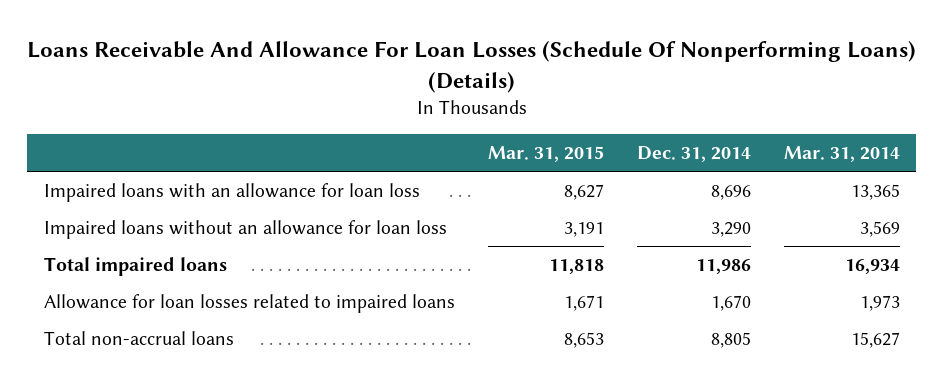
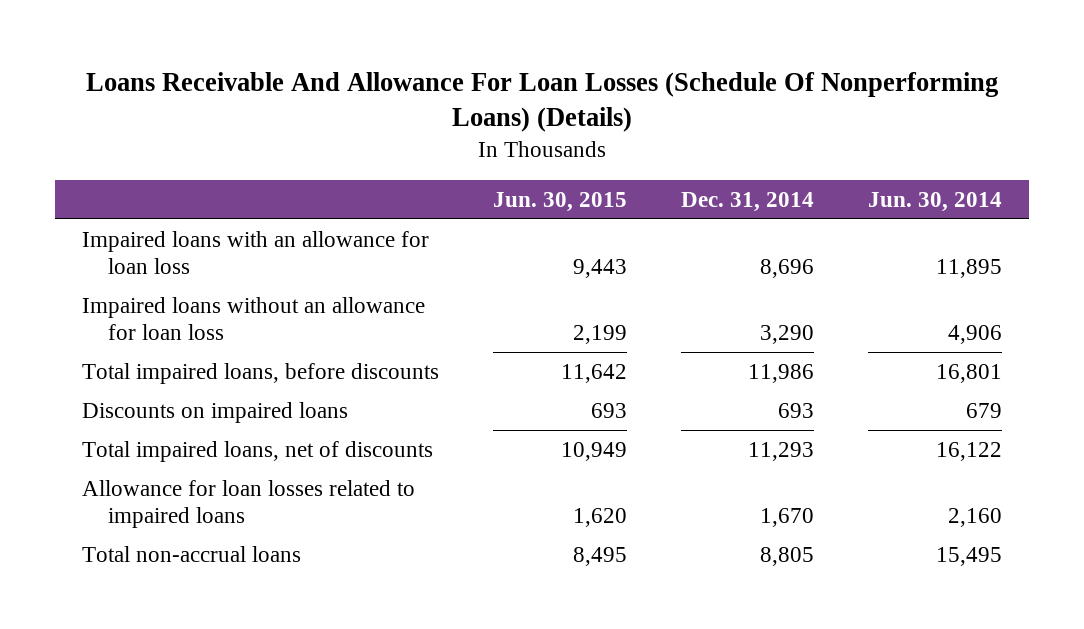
[487,146,604,163] Mar. 31, 2015 -> none
[783,146,900,163] Mar. 31, 2014 -> none
none -> [493,191,628,212] Jun. 30, 2015
none -> [867,191,1002,212] Jun. 30, 2014
none -> [82,362,440,384] Total impaired loans, before discounts
none -> [82,401,349,423] Discounts on impaired loans
[43,257,227,277] Total impaired loans -> [82,440,434,462] Total impaired loans, net of discounts
[695,259,751,275] 11,986 -> [748,441,815,461] 11,293

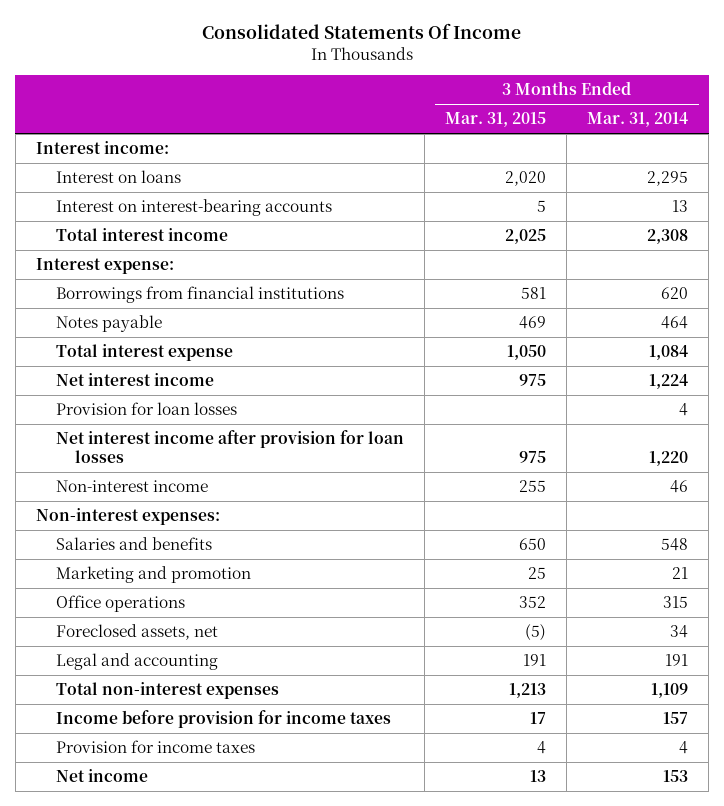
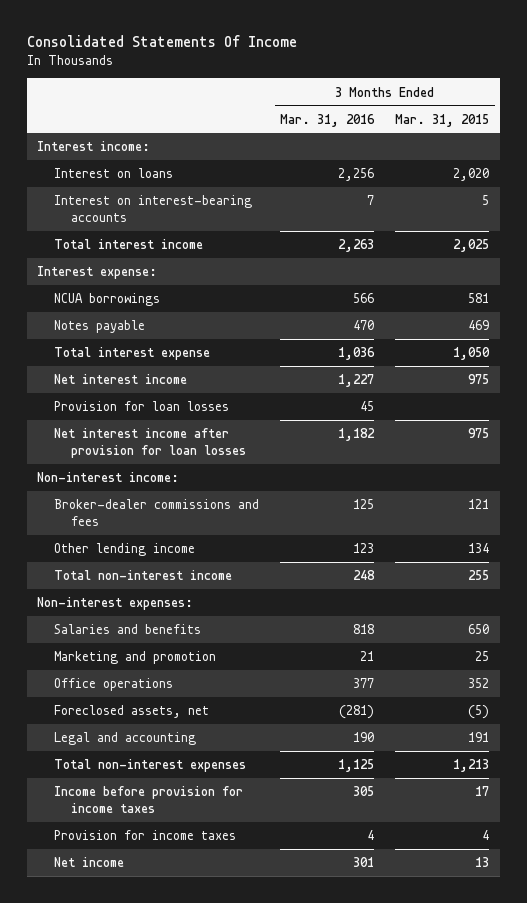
[587,112,689,128] Mar. 31, 2014 -> none
none -> [280,113,376,127] Mar. 31, 2016
[55,286,344,304] Borrowings from financial institutions -> [54,293,161,307] NCUA borrowings
none -> [37,472,180,483] Non-interest income:
none -> [54,499,260,526] Broker-dealer commissions and fees
none -> [54,543,196,557] Other lending income
[55,480,208,493] Non-interest income -> [54,570,233,581] Total non-interest income

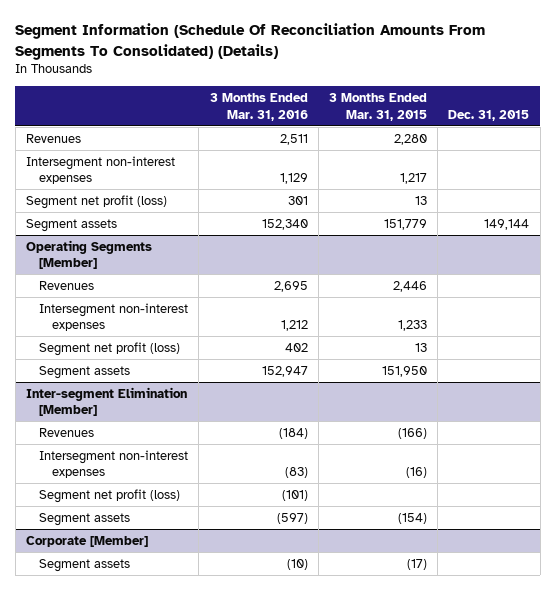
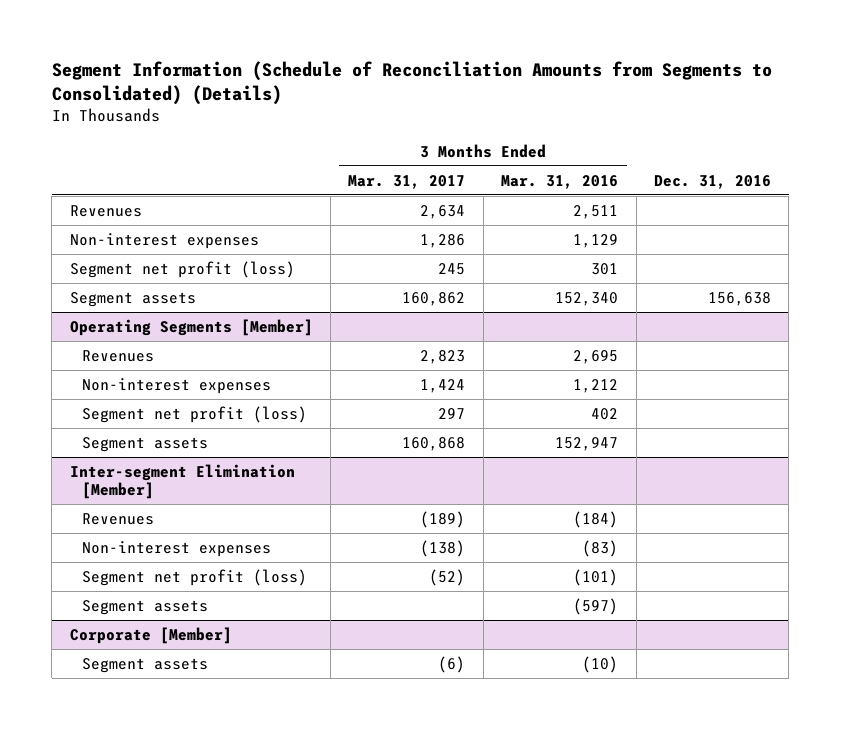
[15,23,486,60] Segment Information (Schedule Of Reconciliation Amounts From Segments To Consolidated) (Details) -> [51,60,772,106] Segment Information (Schedule of Reconciliation Amounts from Segments to Consolidated) (Details)
[328,93,427,121] 3 Months Ended Mar. 31, 2015 -> none
[448,109,530,121] Dec. 31, 2015 -> none
none -> [348,174,466,189] Mar. 31, 2017
none -> [653,174,771,189] Dec. 31, 2016
[25,155,175,185] Intersegment non-interest expenses -> [69,232,259,249] Non-interest expenses
[39,302,189,332] Intersegment non-interest expenses -> [81,377,271,394] Non-interest expenses
[39,449,189,479] Intersegment non-interest expenses -> [81,540,271,557] Non-interest expenses

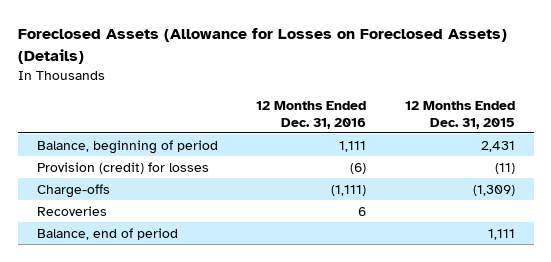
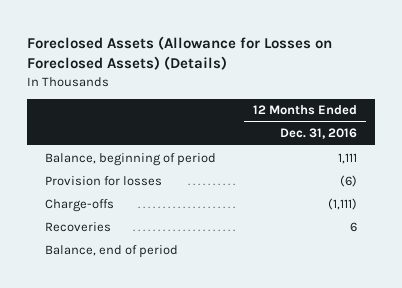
[404,100,515,129] 12 Months Ended Dec. 31, 2015 -> none
[36,161,209,174] Provision (credit) for losses -> [45,175,163,186] Provision for losses

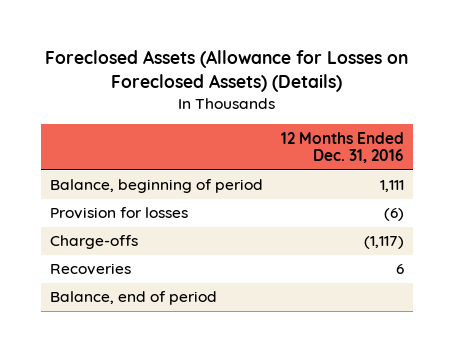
[327,197,357,210] (1,111) -> [363,236,404,250] (1,117)

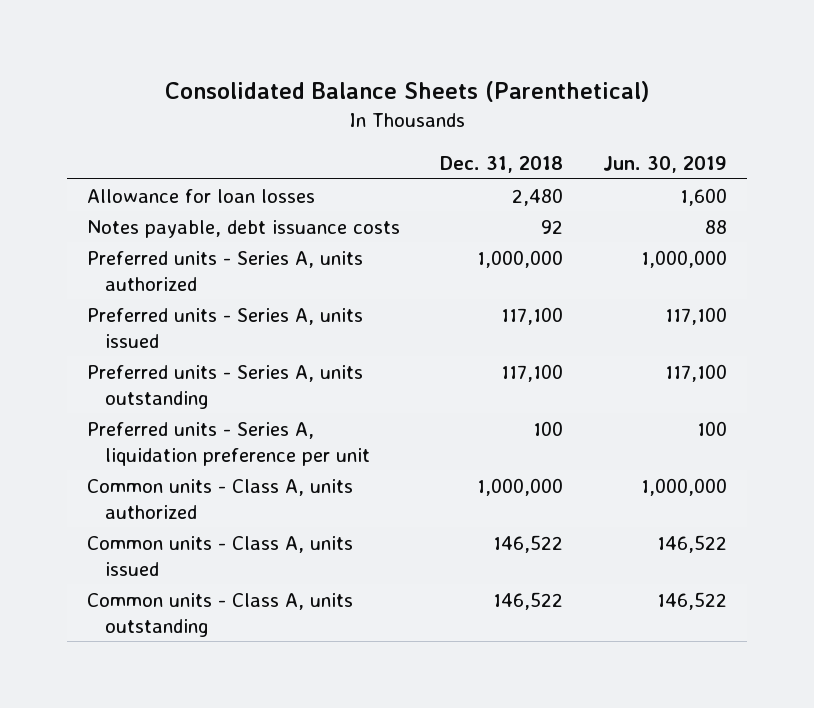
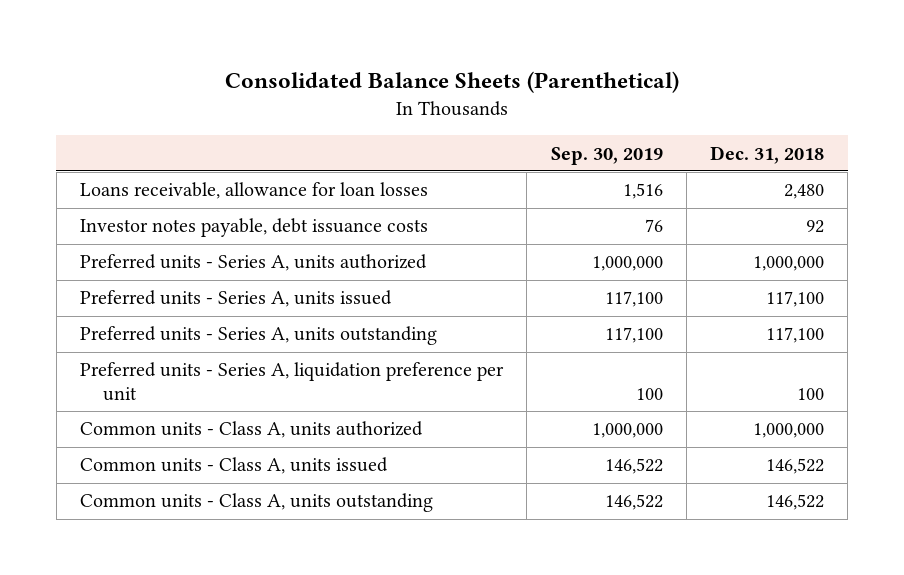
[602,156,727,174] Jun. 30, 2019 -> none
none -> [550,146,663,165] Sep. 30, 2019
[87,188,316,203] Allowance for loan losses -> [80,182,429,200] Loans receivable, allowance for loan losses
[87,219,401,238] Notes payable, debt issuance costs -> [80,218,429,238] Investor notes payable, debt issuance costs

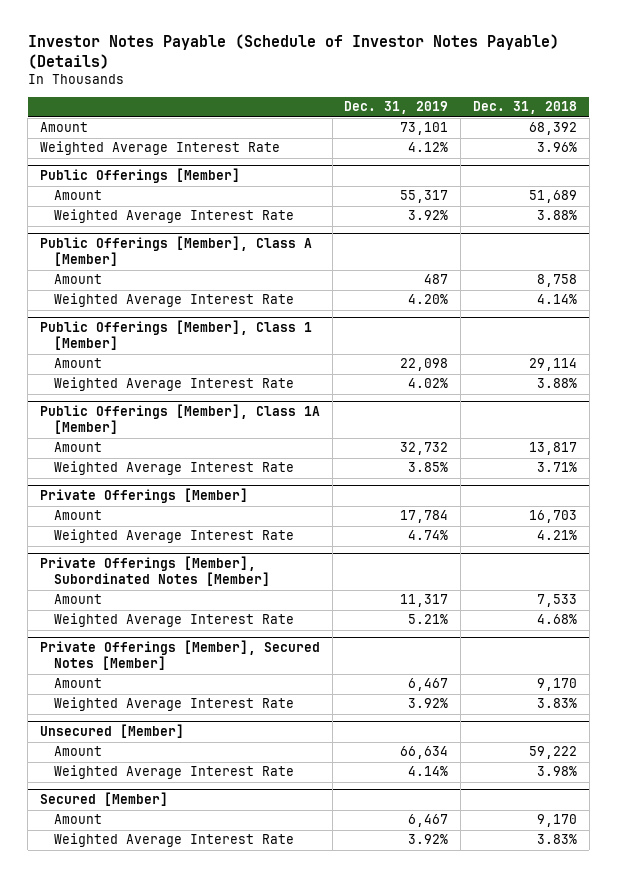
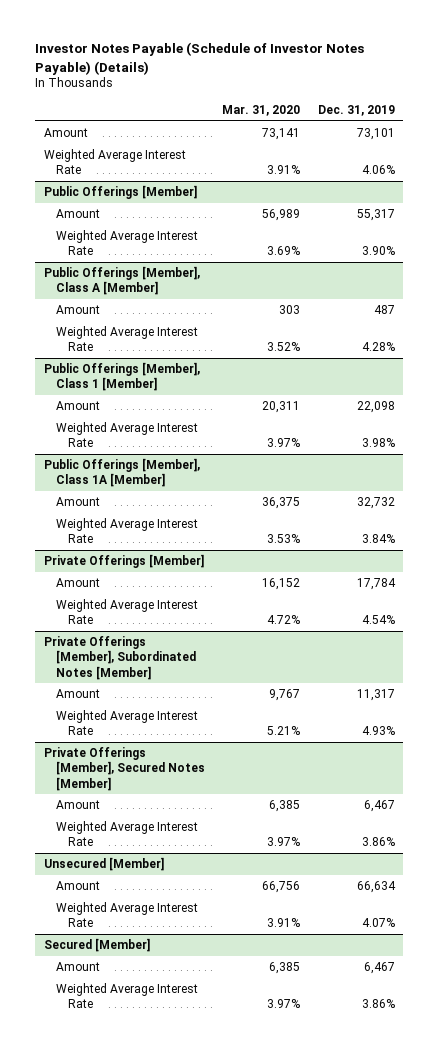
[472,101,577,115] Dec. 31, 2018 -> none
none -> [222,105,301,117] Mar. 31, 2020
[408,142,449,153] 4.12% -> [361,165,395,175] 4.06%
[408,210,449,221] 3.92% -> [361,246,395,256] 3.90%
[408,294,449,305] 4.20% -> [361,342,395,352] 4.28%
[408,378,449,389] 4.02% -> [361,438,395,448] 3.98%
[408,462,449,473] 3.85% -> [361,534,395,544] 3.84%
[408,530,449,541] 4.74% -> [361,615,395,625] 4.54%
[408,614,449,625] 5.21% -> [361,726,395,736] 4.93%
[408,698,449,709] 3.92% -> [361,837,395,847] 3.86%
[408,766,449,777] 4.14% -> [361,918,395,928] 4.07%
[408,834,449,845] 3.92% -> [361,999,395,1009] 3.86%

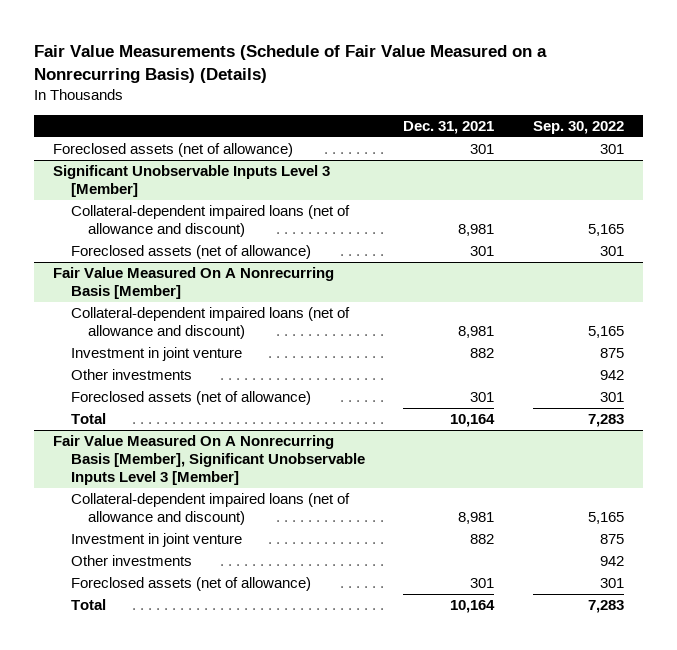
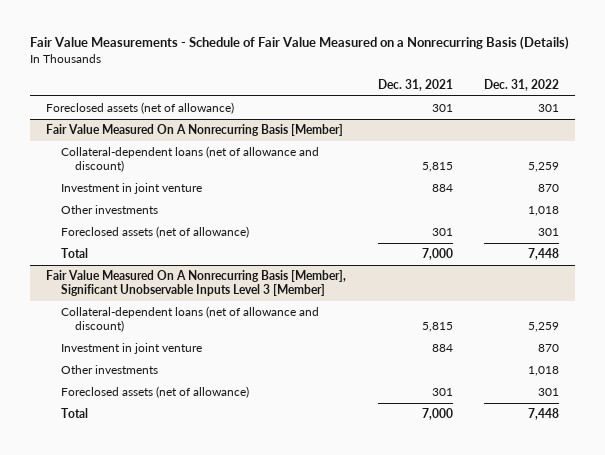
[33,44,547,83] Fair Value Measurements (Schedule of Fair Value Measured on a Nonrecurring Basis) (Details) -> [29,36,569,51] Fair Value Measurements - Schedule of Fair Value Measured on a Nonrecurring Basis (Details)
[532,120,624,134] Sep. 30, 2022 -> none
none -> [484,78,560,91] Dec. 31, 2022
[53,165,331,198] Significant Unobservable Inputs Level 3 [Member] -> none
[70,205,350,238] Collateral-dependent impaired loans (net of allowance and discount) -> none
[70,245,311,260] Foreclosed assets (net of allowance) -> none
[70,307,350,340] Collateral-dependent impaired loans (net of allowance and discount) -> [60,145,319,172] Collateral-dependent loans (net of allowance and discount)
[458,326,495,339] 8,981 -> [421,161,453,172] 5,815
[470,348,495,359] 882 -> [431,183,453,192] 884
[450,414,496,428] 10,164 -> [421,247,453,260] 7,000
[70,493,350,526] Collateral-dependent impaired loans (net of allowance and discount) -> [60,305,319,332] Collateral-dependent loans (net of allowance and discount)
[458,512,495,525] 8,981 -> [421,321,453,332] 5,815
[470,534,495,545] 882 -> [431,343,453,352] 884
[450,600,496,614] 10,164 -> [421,407,453,420] 7,000

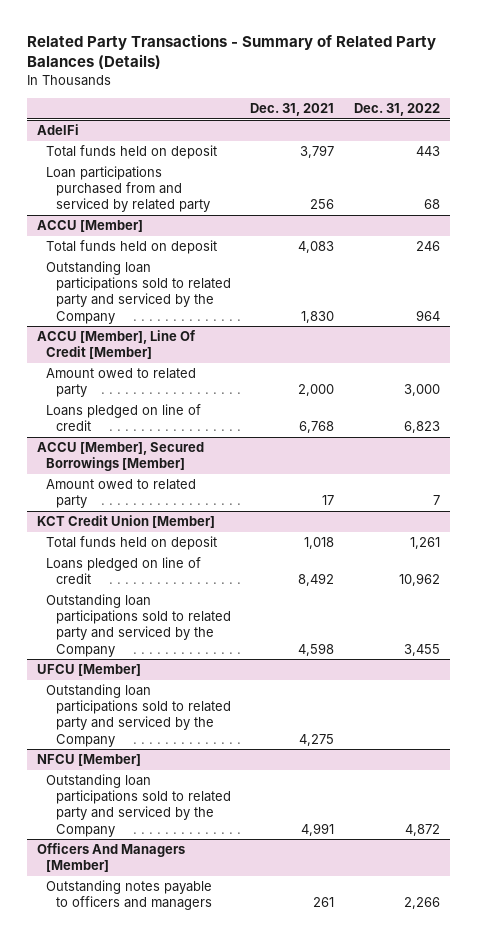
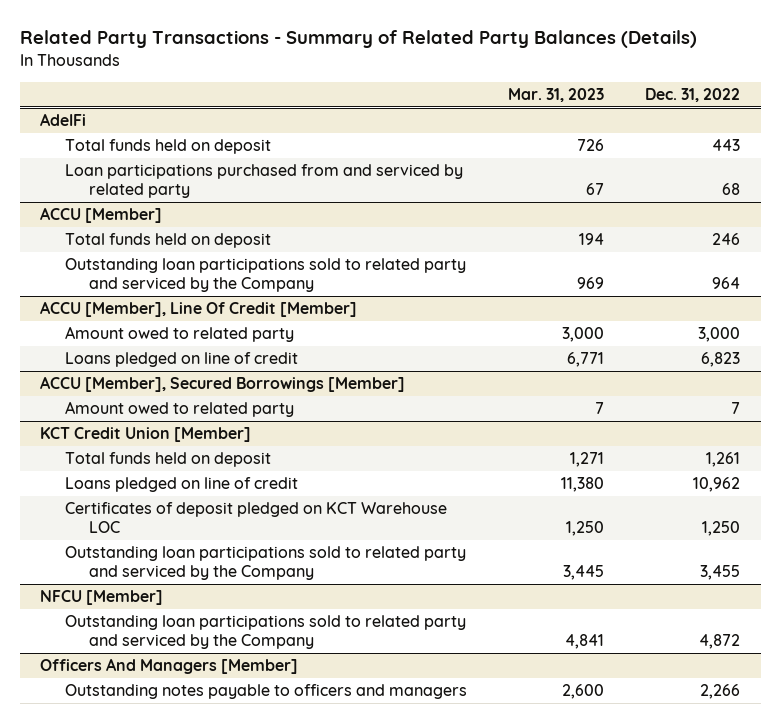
[250,102,335,116] Dec. 31, 2021 -> none
none -> [507,88,604,103] Mar. 31, 2023
none -> [64,502,447,534] Certificates of deposit pledged on KCT Warehouse LOC
[37,664,142,677] UFCU [Member] -> none
[46,684,231,747] Outstanding loan participations sold to related party and serviced by the Company -> none

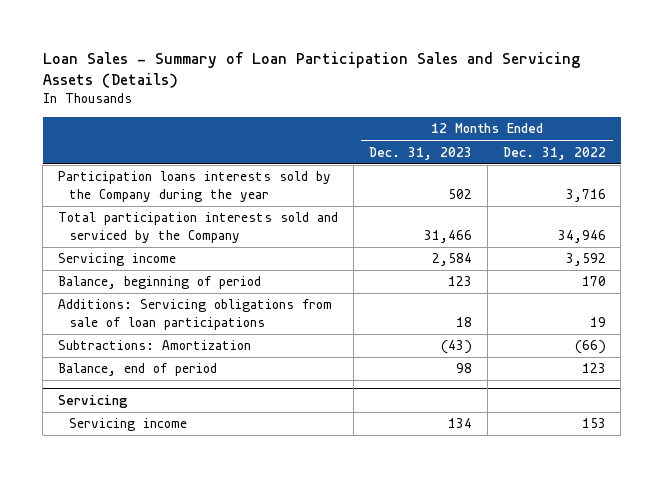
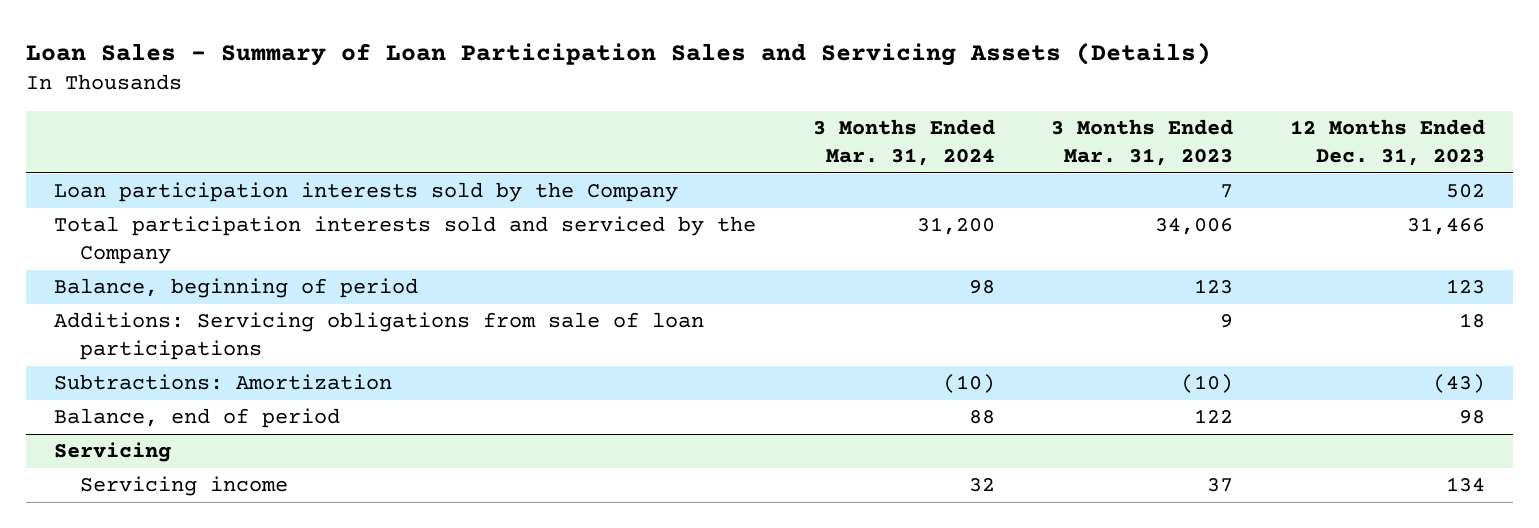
[502,146,606,160] Dec. 31, 2022 -> none
none -> [812,119,995,167] 3 Months Ended Mar. 31, 2024
none -> [1051,119,1234,167] 3 Months Ended Mar. 31, 2023
[57,171,331,202] Participation loans interests sold by the Company during the year -> [53,182,678,203] Loan participation interests sold by the Company
[57,253,176,267] Servicing income -> none

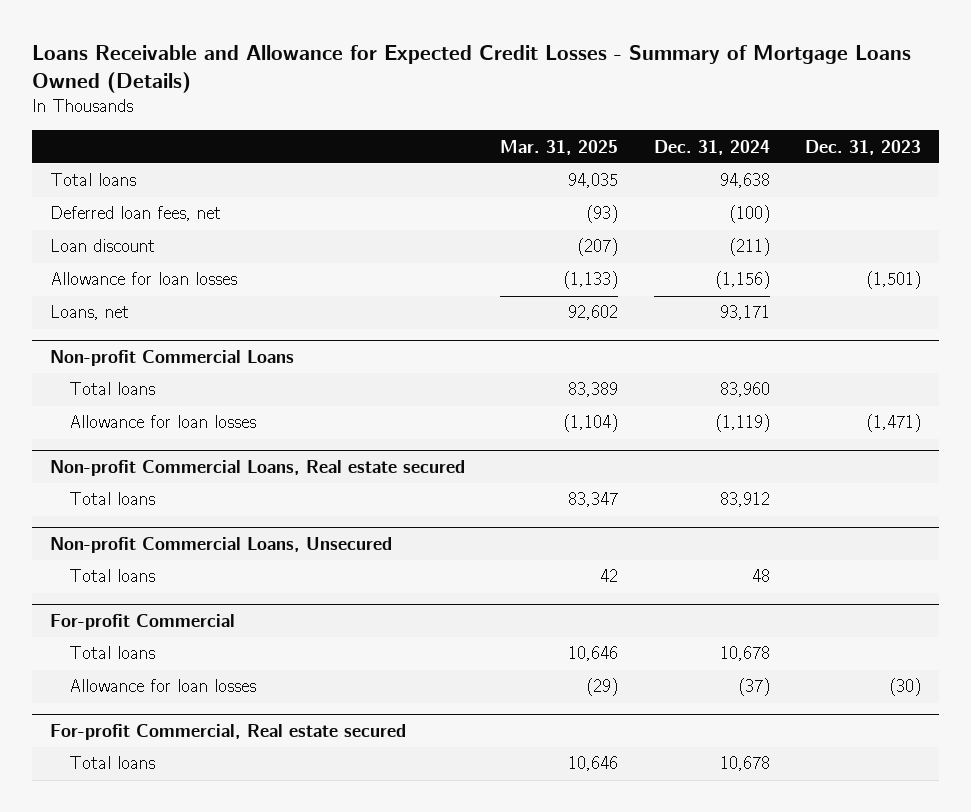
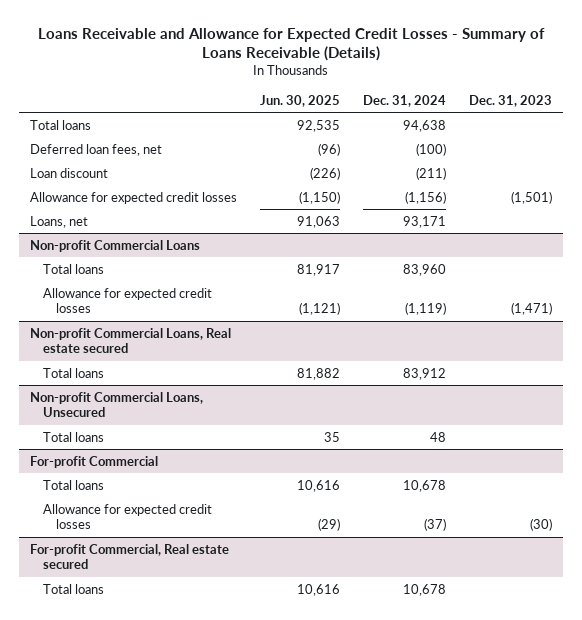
[32,45,912,94] Loans Receivable and Allowance for Expected Credit Losses - Summary of Mortgage Loans Owned (Details) -> [38,27,546,62] Loans Receivable and Allowance for Expected Credit Losses - Summary of Loans Receivable (Details)
[500,139,619,155] Mar. 31, 2025 -> none
none -> [260,94,341,107] Jun. 30, 2025
[49,272,237,286] Allowance for loan losses -> [30,191,238,204] Allowance for expected credit losses
[68,415,256,429] Allowance for loan losses -> [43,287,213,314] Allowance for expected credit losses
[68,679,256,693] Allowance for loan losses -> [43,503,213,530] Allowance for expected credit losses

